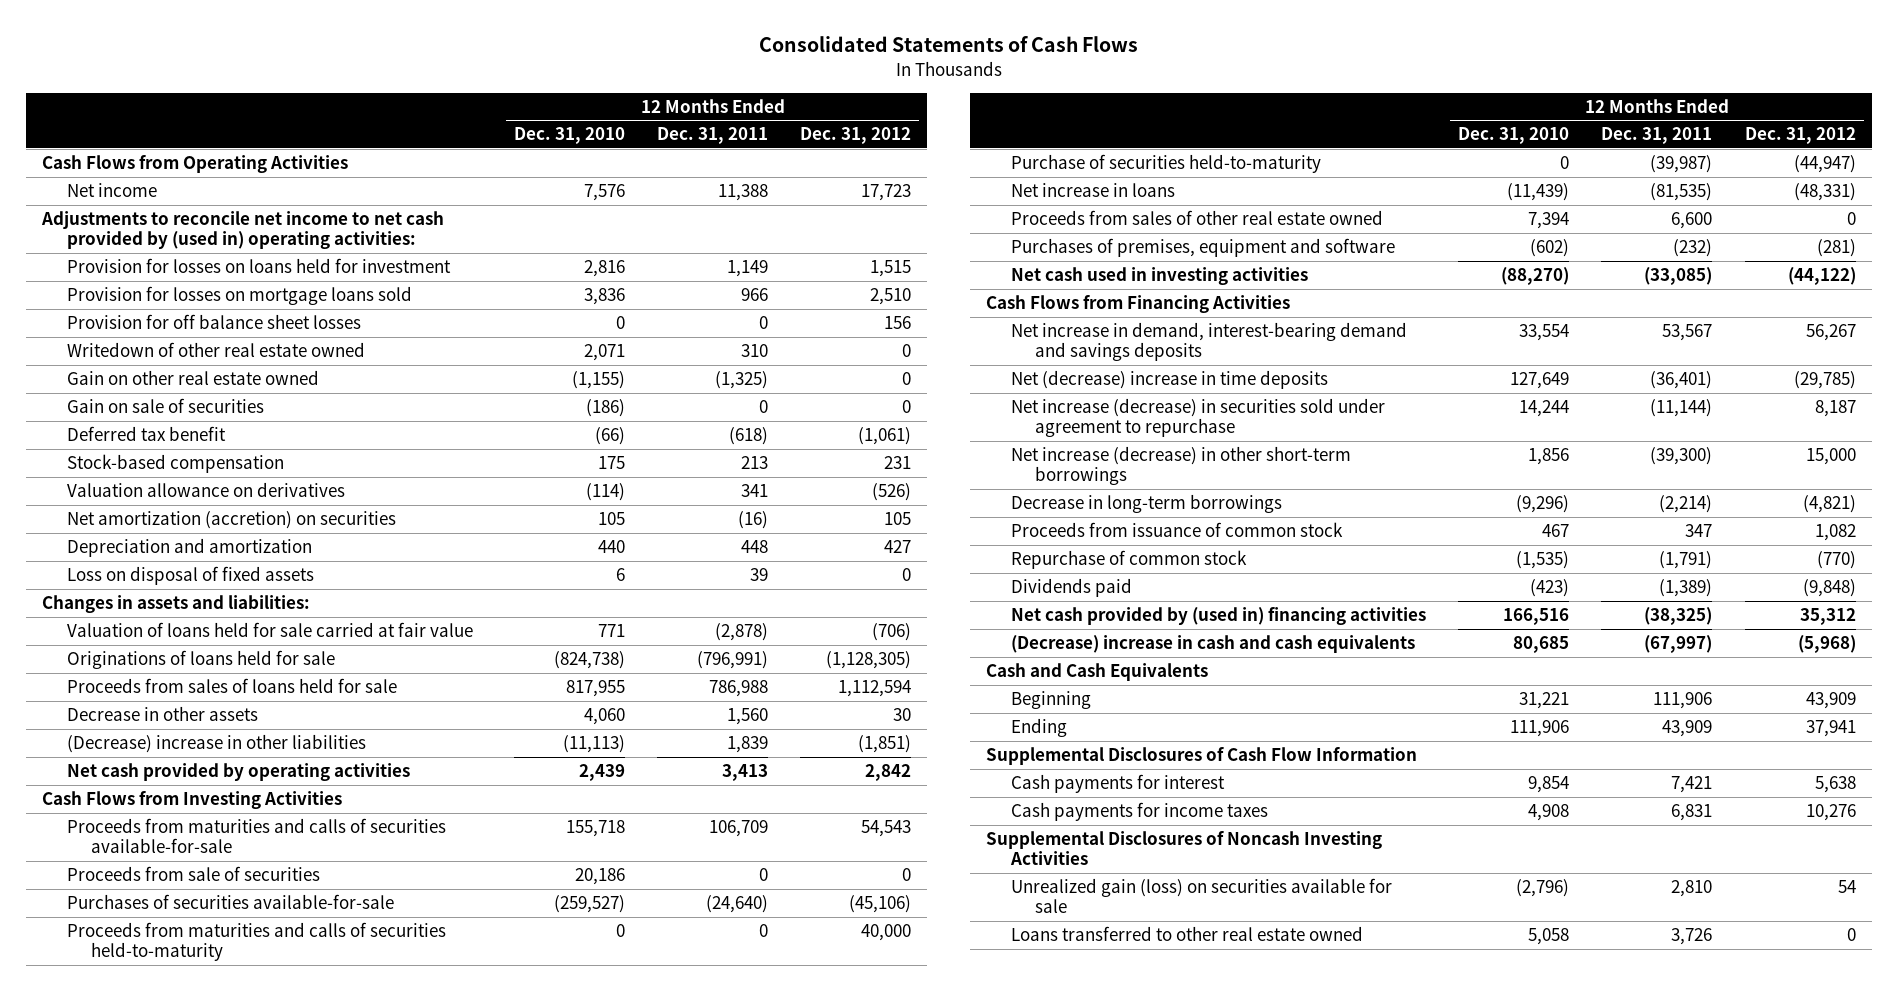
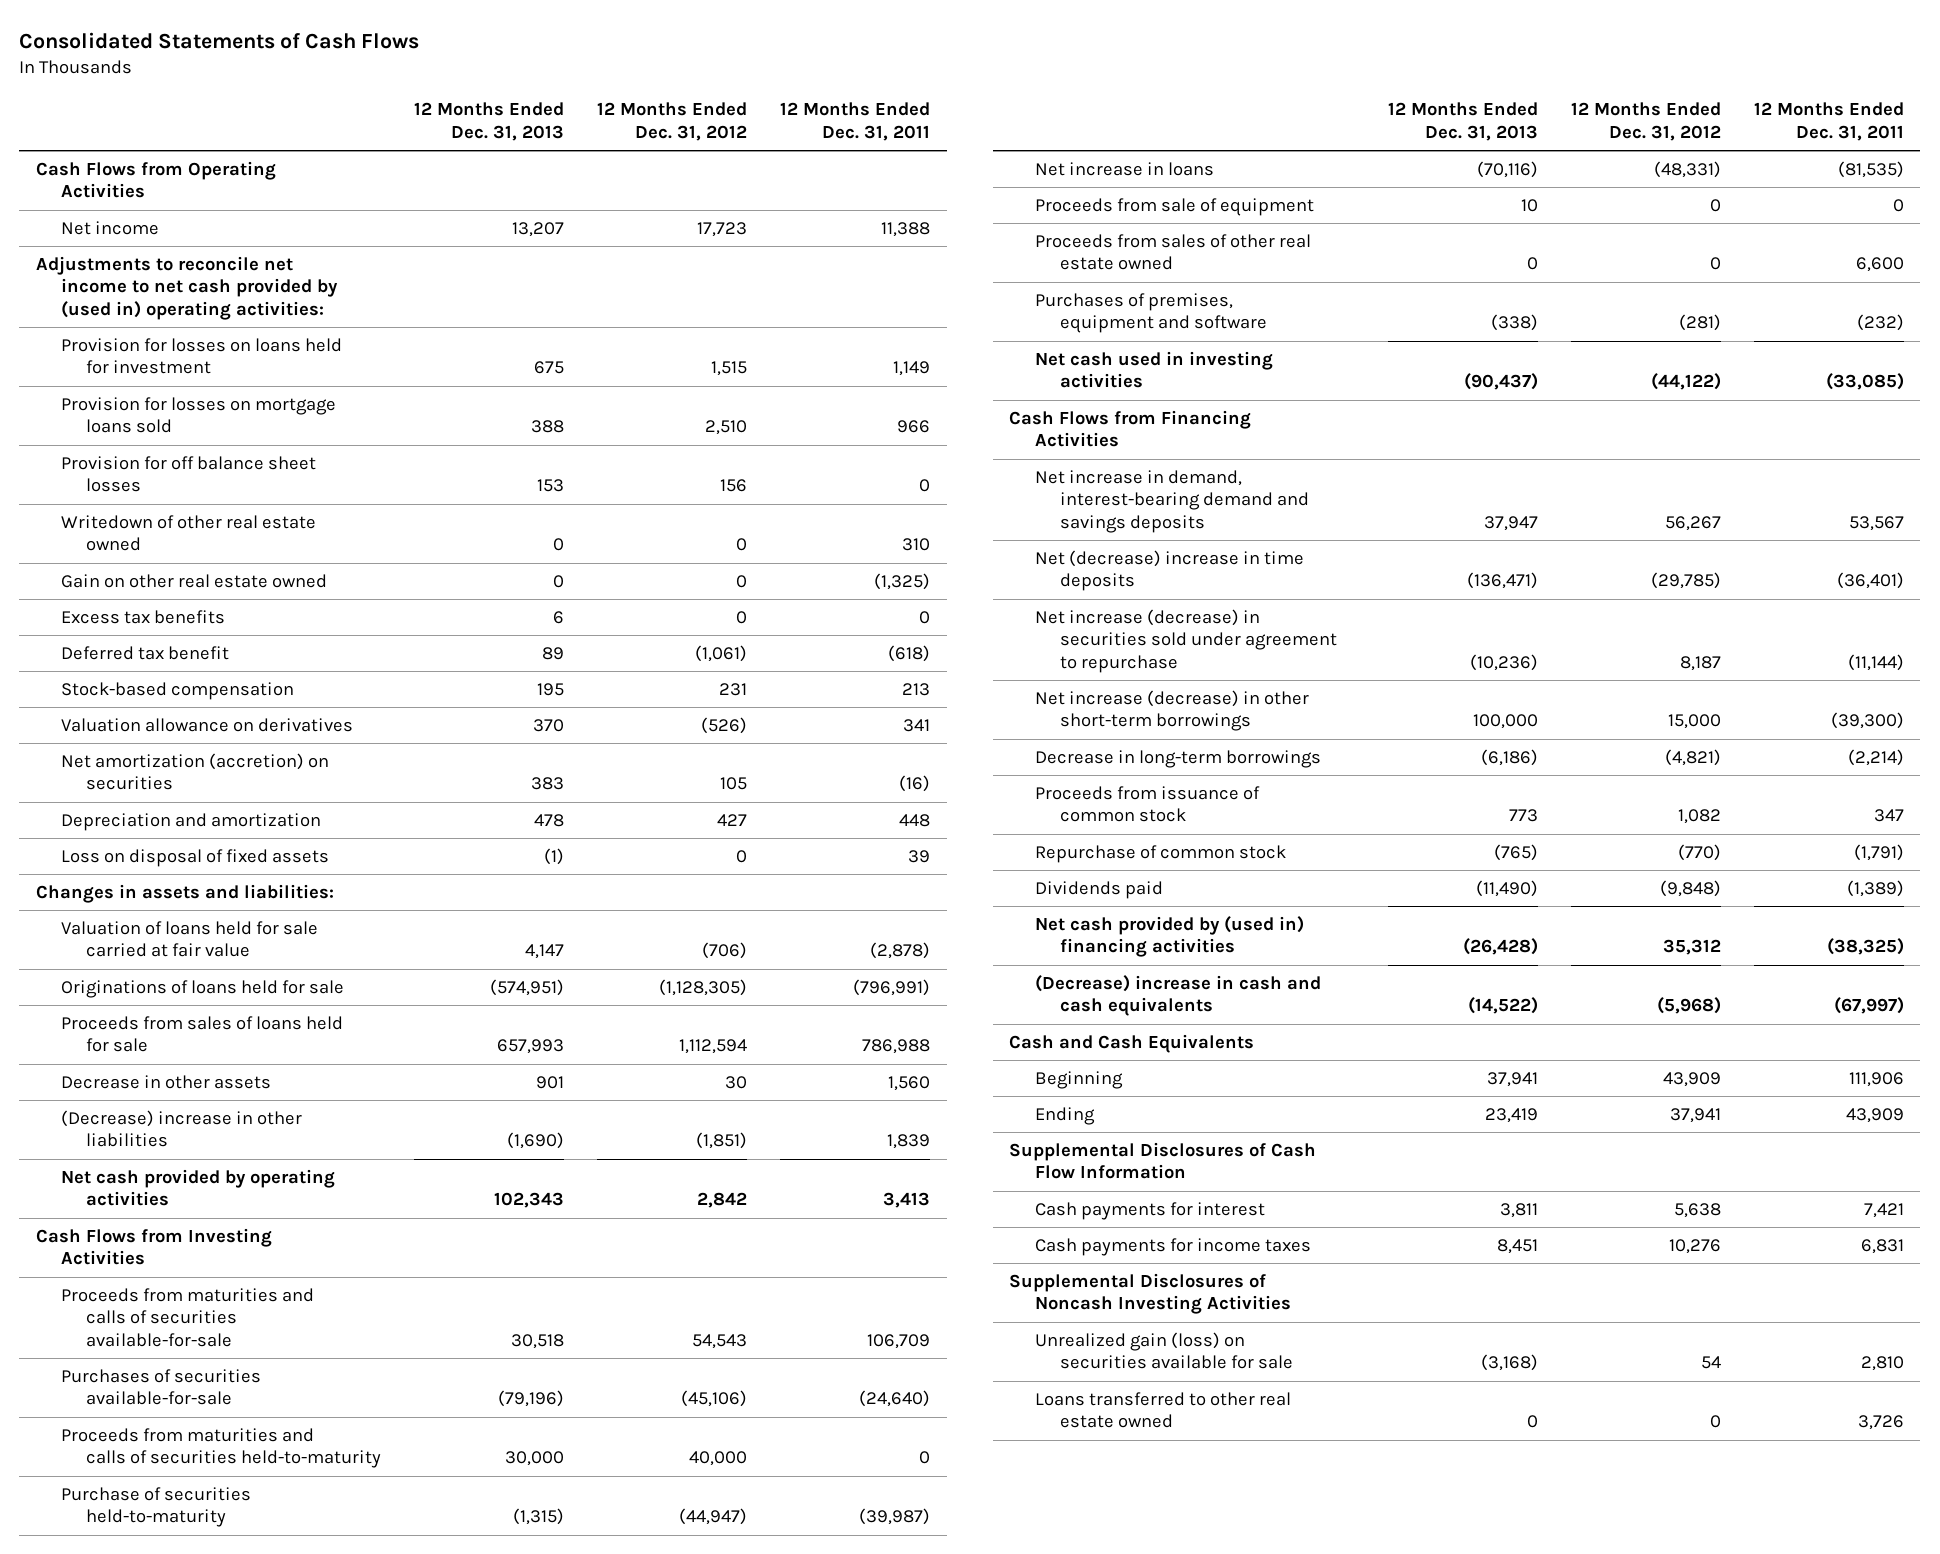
[513,127,625,145] Dec. 31, 2010 -> none
none -> [414,102,565,142] 12 Months Ended Dec. 31, 2013
[66,398,264,414] Gain on sale of securities -> none
none -> [61,609,226,624] Excess tax benefits
[66,866,320,882] Proceeds from sale of securities -> none
none -> [1034,197,1314,216] Proceeds from sale of equipment

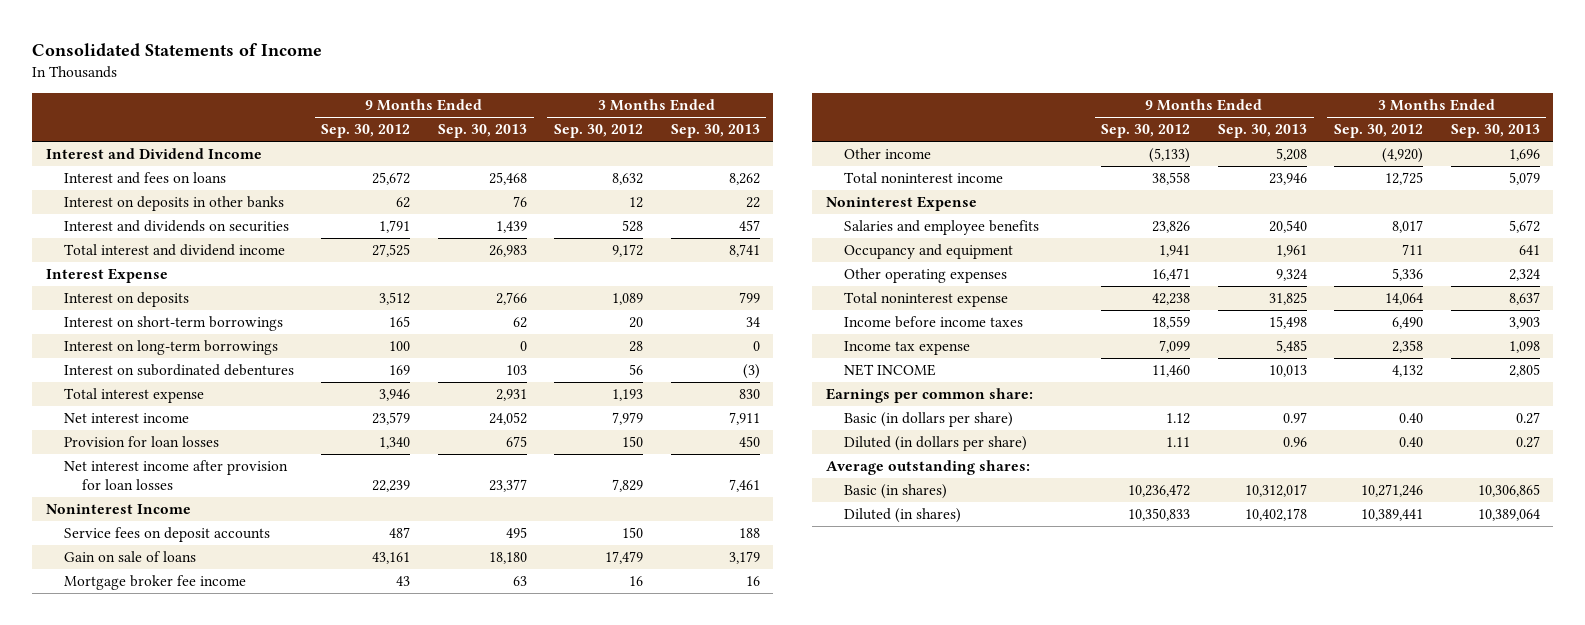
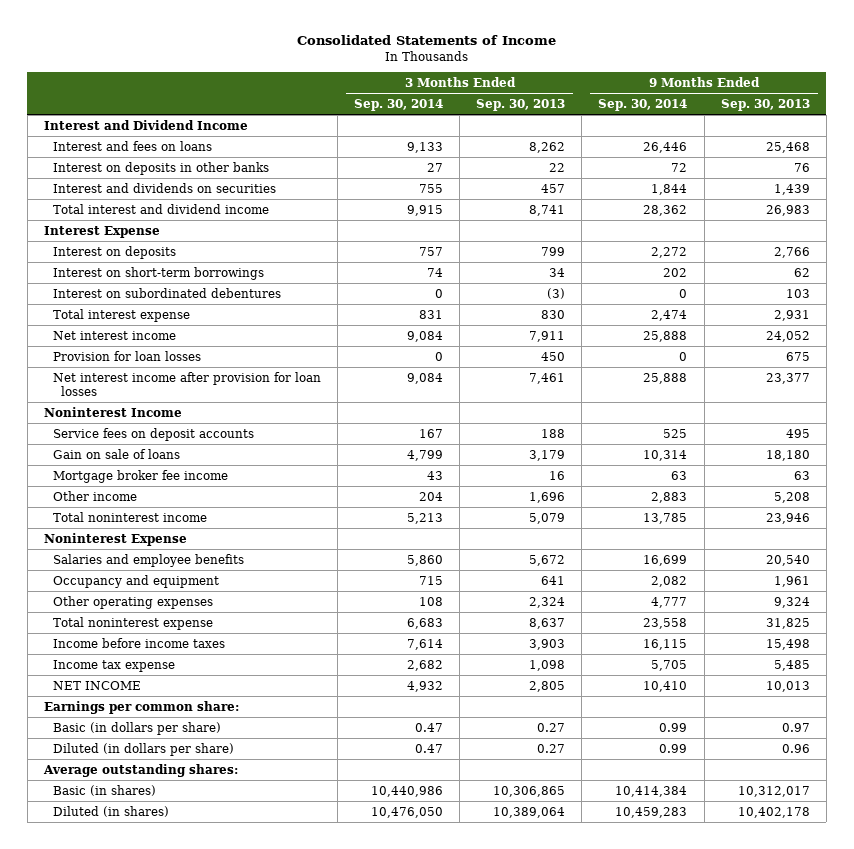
[321,124,411,139] Sep. 30, 2012 -> none
[554,124,644,139] Sep. 30, 2012 -> none
none -> [353,98,443,111] Sep. 30, 2014
none -> [598,98,688,111] Sep. 30, 2014
[63,340,278,356] Interest on long-term borrowings -> none

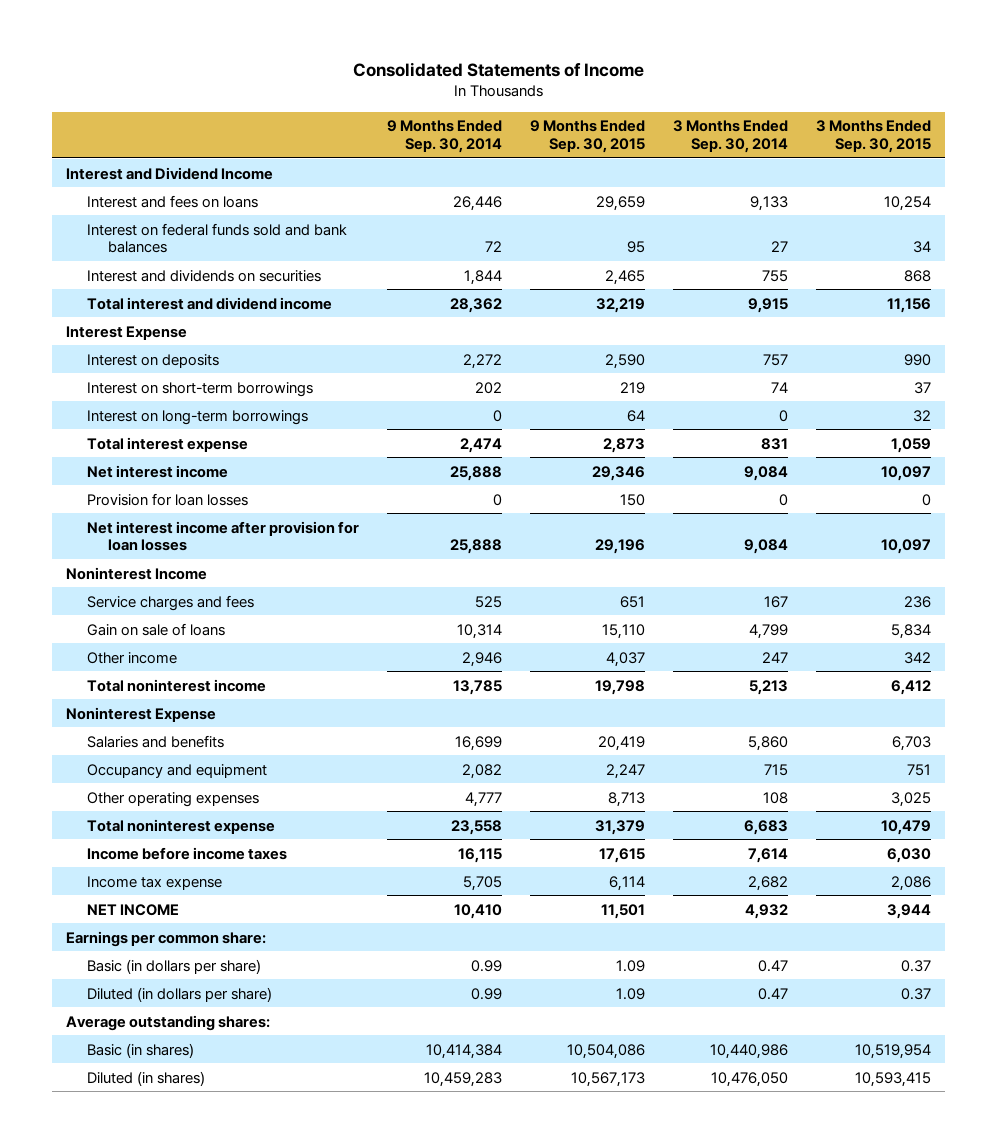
[476,98,566,111] Sep. 30, 2013 -> none
[720,98,810,111] Sep. 30, 2013 -> none
none -> [529,120,645,153] 9 Months Ended Sep. 30, 2015
none -> [815,120,931,153] 3 Months Ended Sep. 30, 2015
[52,161,269,175] Interest on deposits in other banks -> [87,222,348,254] Interest on federal funds sold and bank balances
[52,287,281,298] Interest on subordinated debentures -> none
none -> [87,409,309,425] Interest on long-term borrowings
[52,427,254,441] Service fees on deposit accounts -> [87,594,255,611] Service charges and fees
[52,469,228,483] Mortgage broker fee income -> none
[418,491,443,501] 204 -> [761,651,788,663] 247
[651,491,688,503] 2,883 -> [462,651,503,667] 2,946
[52,553,244,567] Salaries and employee benefits -> [87,734,225,748] Salaries and benefits

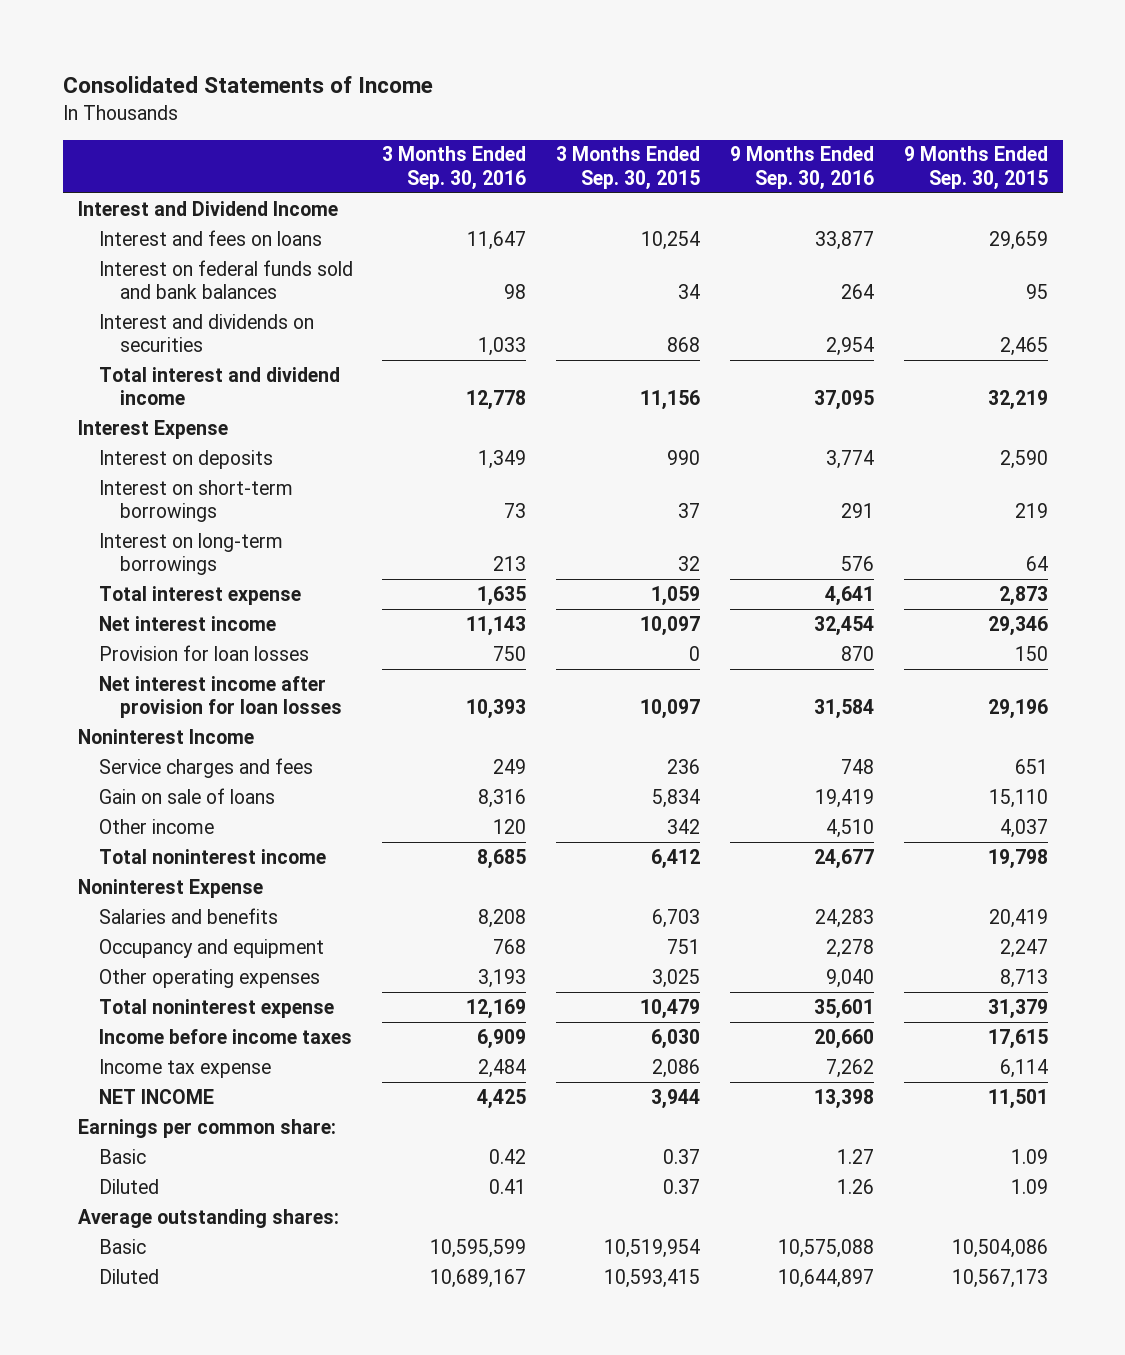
[387,120,503,153] 9 Months Ended Sep. 30, 2014 -> none
[672,120,788,153] 3 Months Ended Sep. 30, 2014 -> none
none -> [382,146,527,191] 3 Months Ended Sep. 30, 2016
none -> [729,146,874,191] 9 Months Ended Sep. 30, 2016
[87,958,262,974] Basic (in dollars per share) -> [98,1148,146,1164] Basic
[87,986,273,1002] Diluted (in dollars per share) -> [98,1178,159,1194] Diluted
[87,1042,195,1058] Basic (in shares) -> [98,1238,146,1254] Basic
[87,1070,206,1086] Diluted (in shares) -> [98,1268,159,1284] Diluted

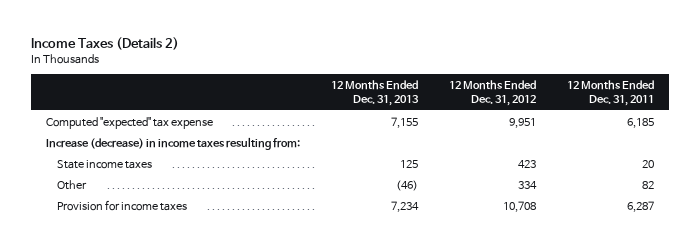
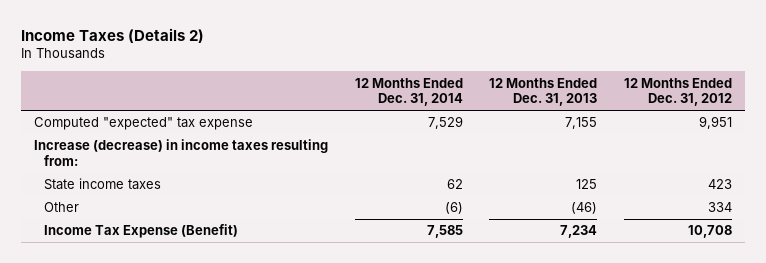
[566,79,654,107] 12 Months Ended Dec. 31, 2011 -> none
none -> [354,77,463,107] 12 Months Ended Dec. 31, 2014
[56,199,187,211] Provision for income taxes -> [44,224,239,239] Income Tax Expense (Benefit)

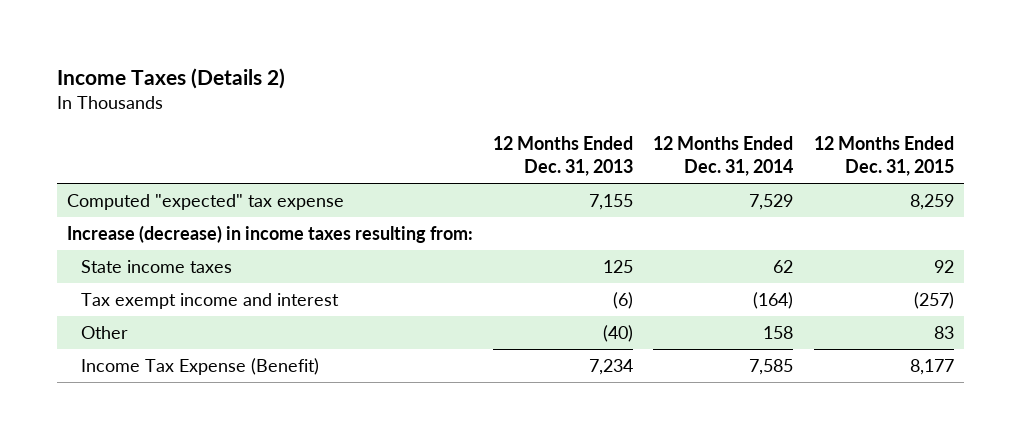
[624,77,733,107] 12 Months Ended Dec. 31, 2012 -> none
none -> [813,136,954,177] 12 Months Ended Dec. 31, 2015
none -> [80,293,339,310] Tax exempt income and interest
[444,202,463,215] (6) -> [763,326,794,340] 158
[571,202,598,215] (46) -> [603,325,634,343] (40)

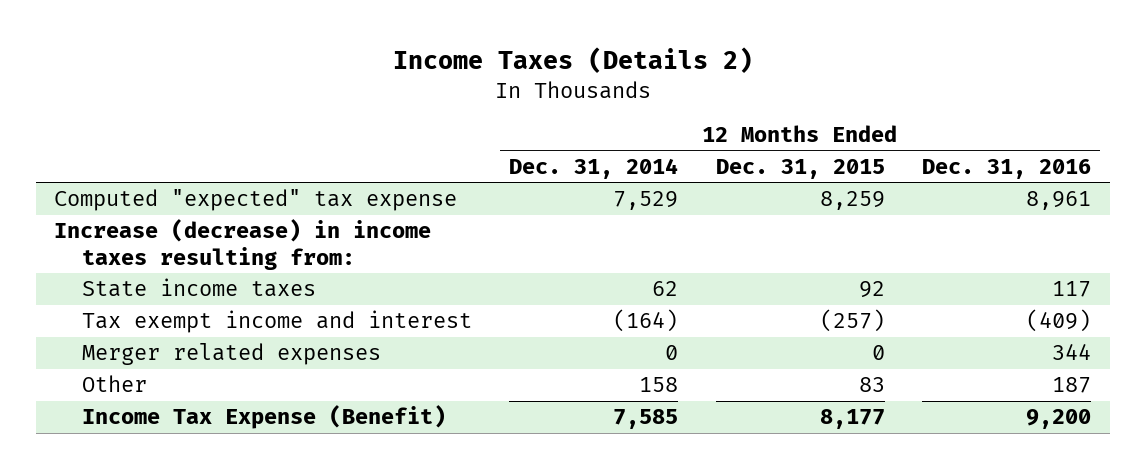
[493,136,634,177] 12 Months Ended Dec. 31, 2013 -> none
none -> [921,158,1091,179] Dec. 31, 2016
none -> [82,343,382,366] Merger related expenses

